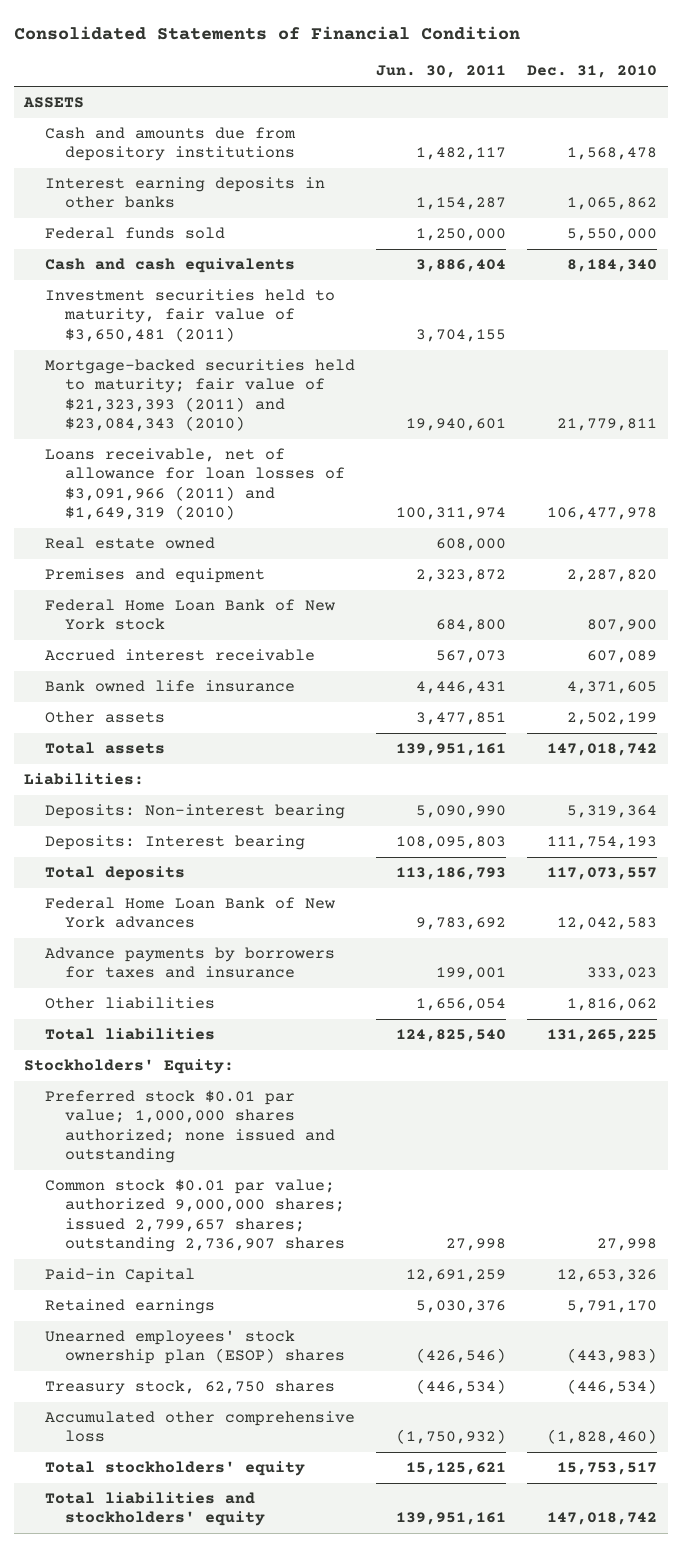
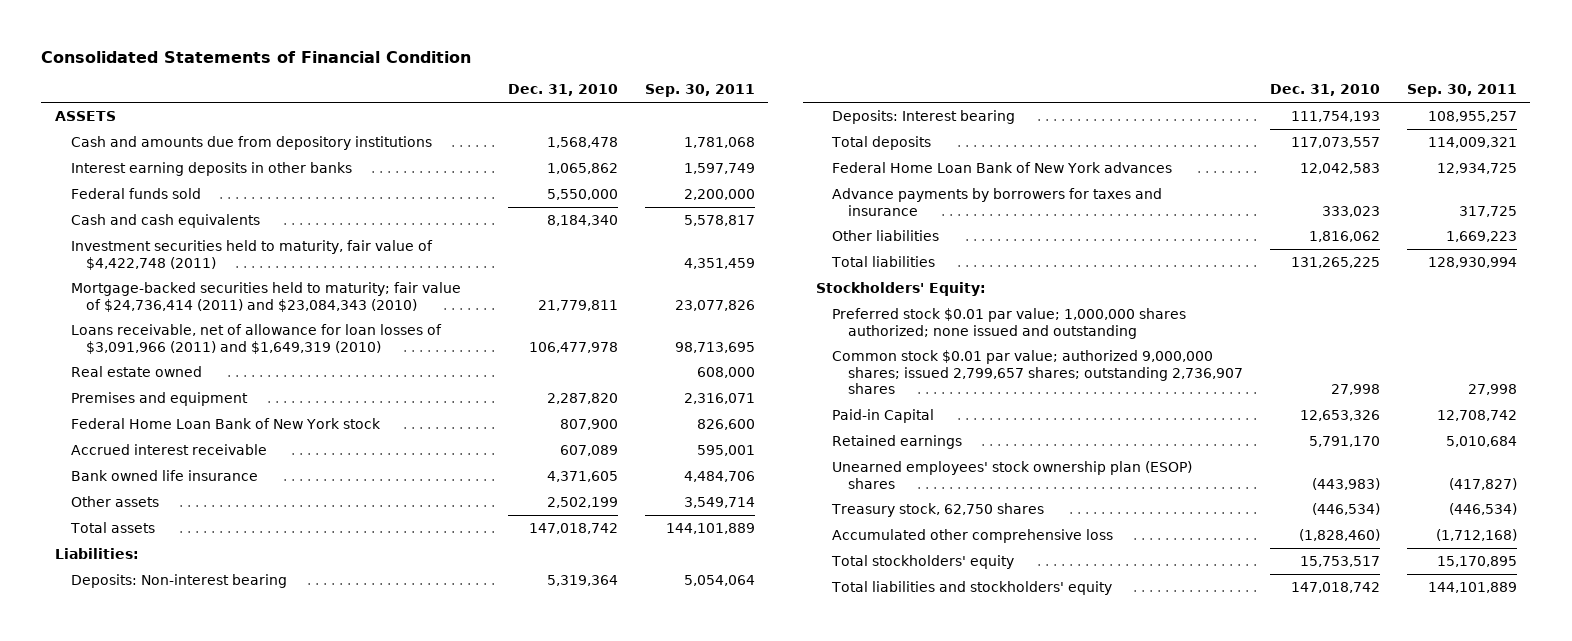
[375,65,506,79] Jun. 30, 2011 -> none
none -> [645,84,756,98] Sep. 30, 2011
[44,289,335,342] Investment securities held to maturity, fair value of $3,650,481 (2011) -> [70,239,433,270] Investment securities held to maturity, fair value of $4,422,748 (2011)
[44,359,355,431] Mortgage-backed securities held to maturity; fair value of $21,323,393 (2011) and $23,084,343 (2010) -> [70,281,461,312] Mortgage-backed securities held to maturity; fair value of $24,736,414 (2011) and $23,084,343 (2010)

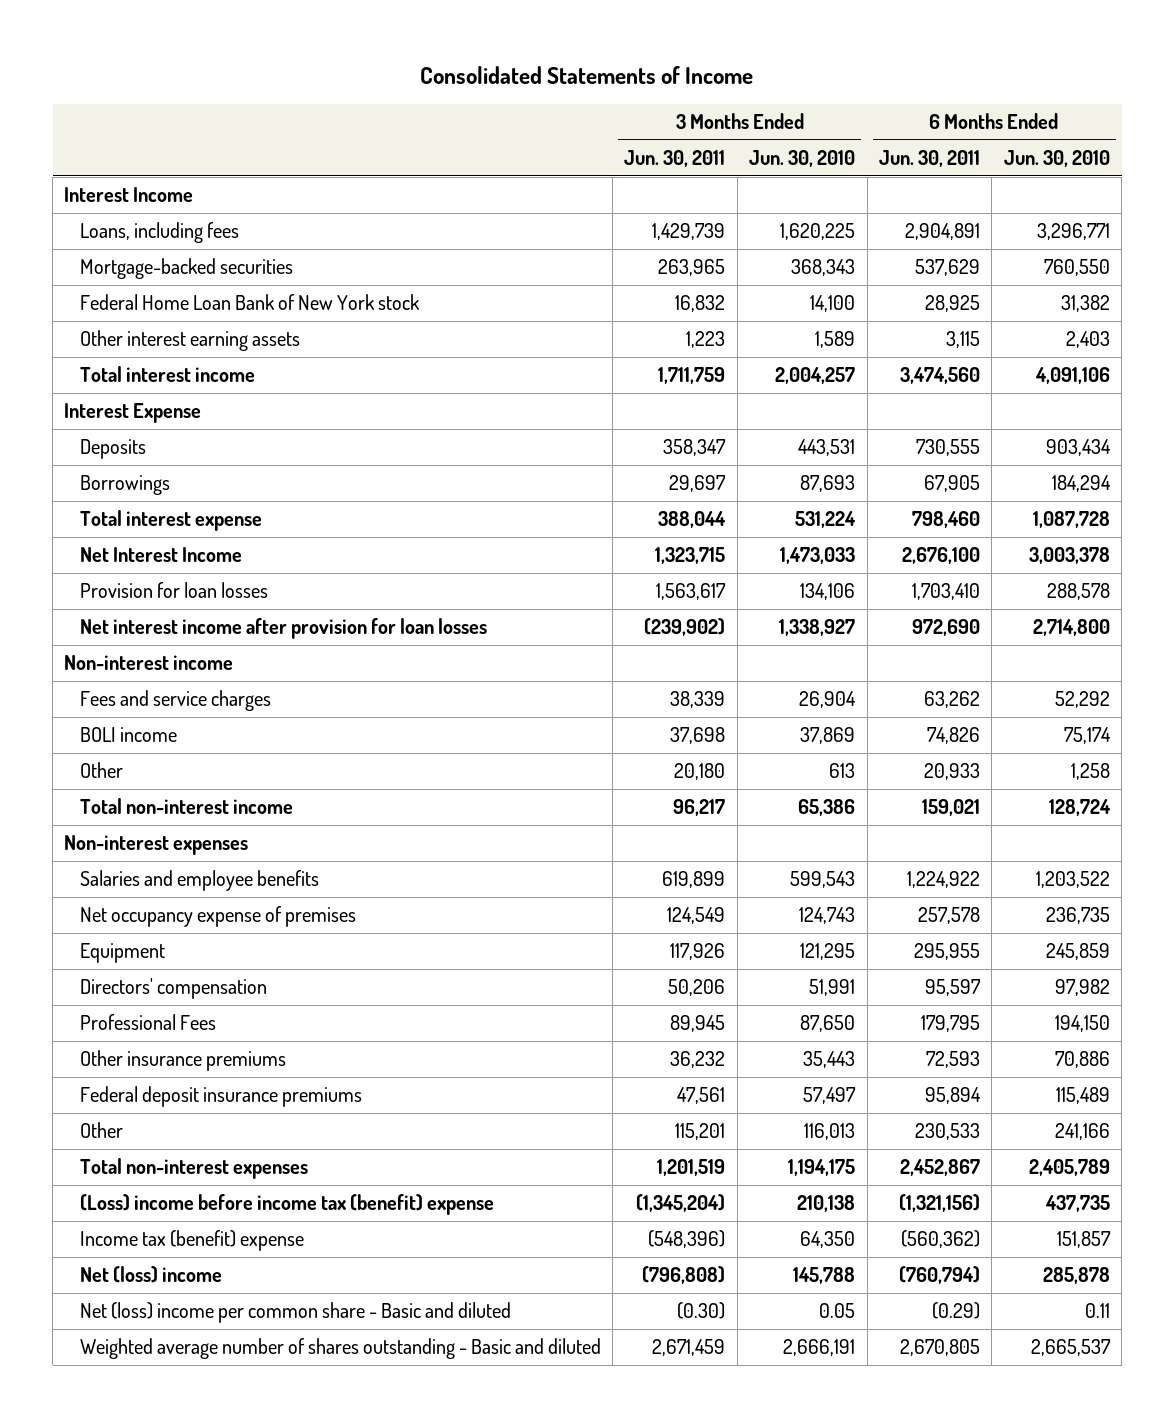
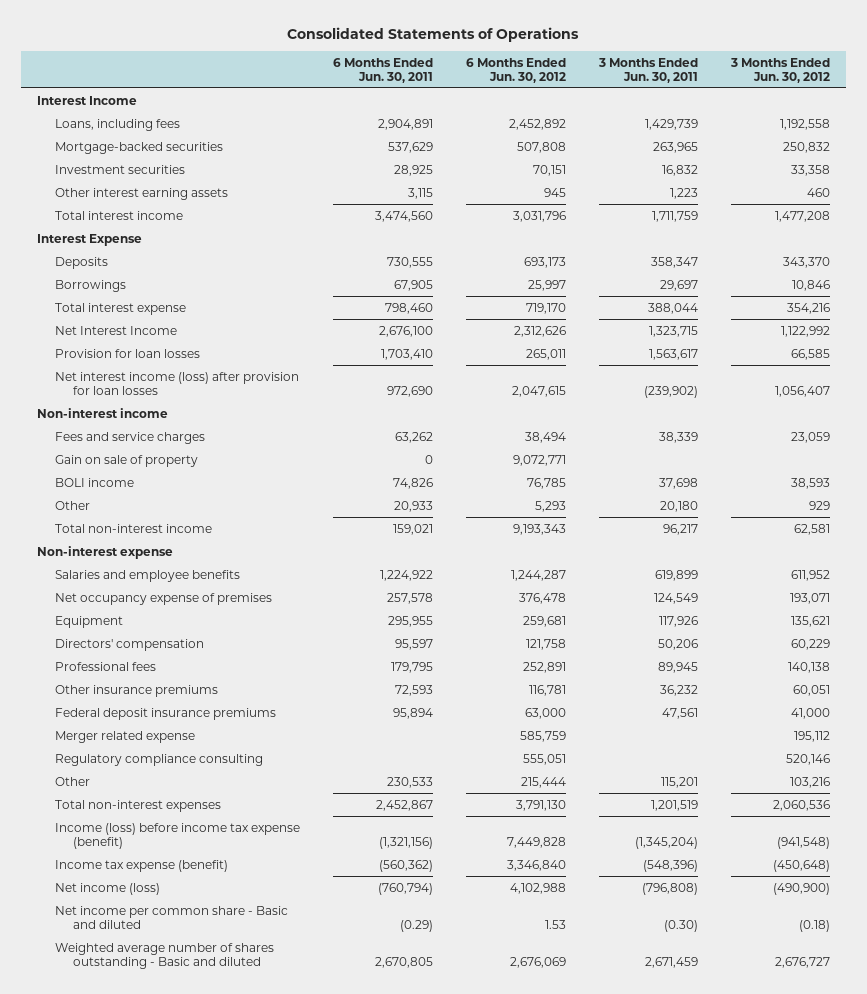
[420,65,754,84] Consolidated Statements of Income -> [287,27,580,43] Consolidated Statements of Operations
[749,150,856,168] Jun. 30, 2010 -> none
[1003,150,1110,168] Jun. 30, 2010 -> none
none -> [465,57,566,83] 6 Months Ended Jun. 30, 2012
none -> [729,57,830,83] 3 Months Ended Jun. 30, 2012
[79,294,420,311] Federal Home Loan Bank of New York stock -> [55,164,186,174] Investment securities
[79,618,487,640] Net interest income after provision for loan losses -> [55,371,300,395] Net interest income (loss) after provision for loan losses
none -> [55,454,199,467] Gain on sale of property
[64,835,249,856] Non-interest expenses -> [37,545,174,559] Non-interest expense
[79,1014,216,1031] Professional Fees -> [55,661,157,671] Professional fees
none -> [55,730,196,743] Merger related expense
none -> [55,753,264,766] Regulatory compliance consulting
[79,1194,494,1216] (Loss) income before income tax (benefit) expense -> [55,822,301,849] Income (loss) before income tax expense (benefit)
[79,1230,304,1252] Income tax (benefit) expense -> [55,859,229,872] Income tax expense (benefit)
[79,1266,222,1284] Net (loss) income -> [55,882,161,895] Net income (loss)
[79,1302,511,1324] Net (loss) income per common share - Basic and diluted -> [55,905,289,929] Net income per common share - Basic and diluted

